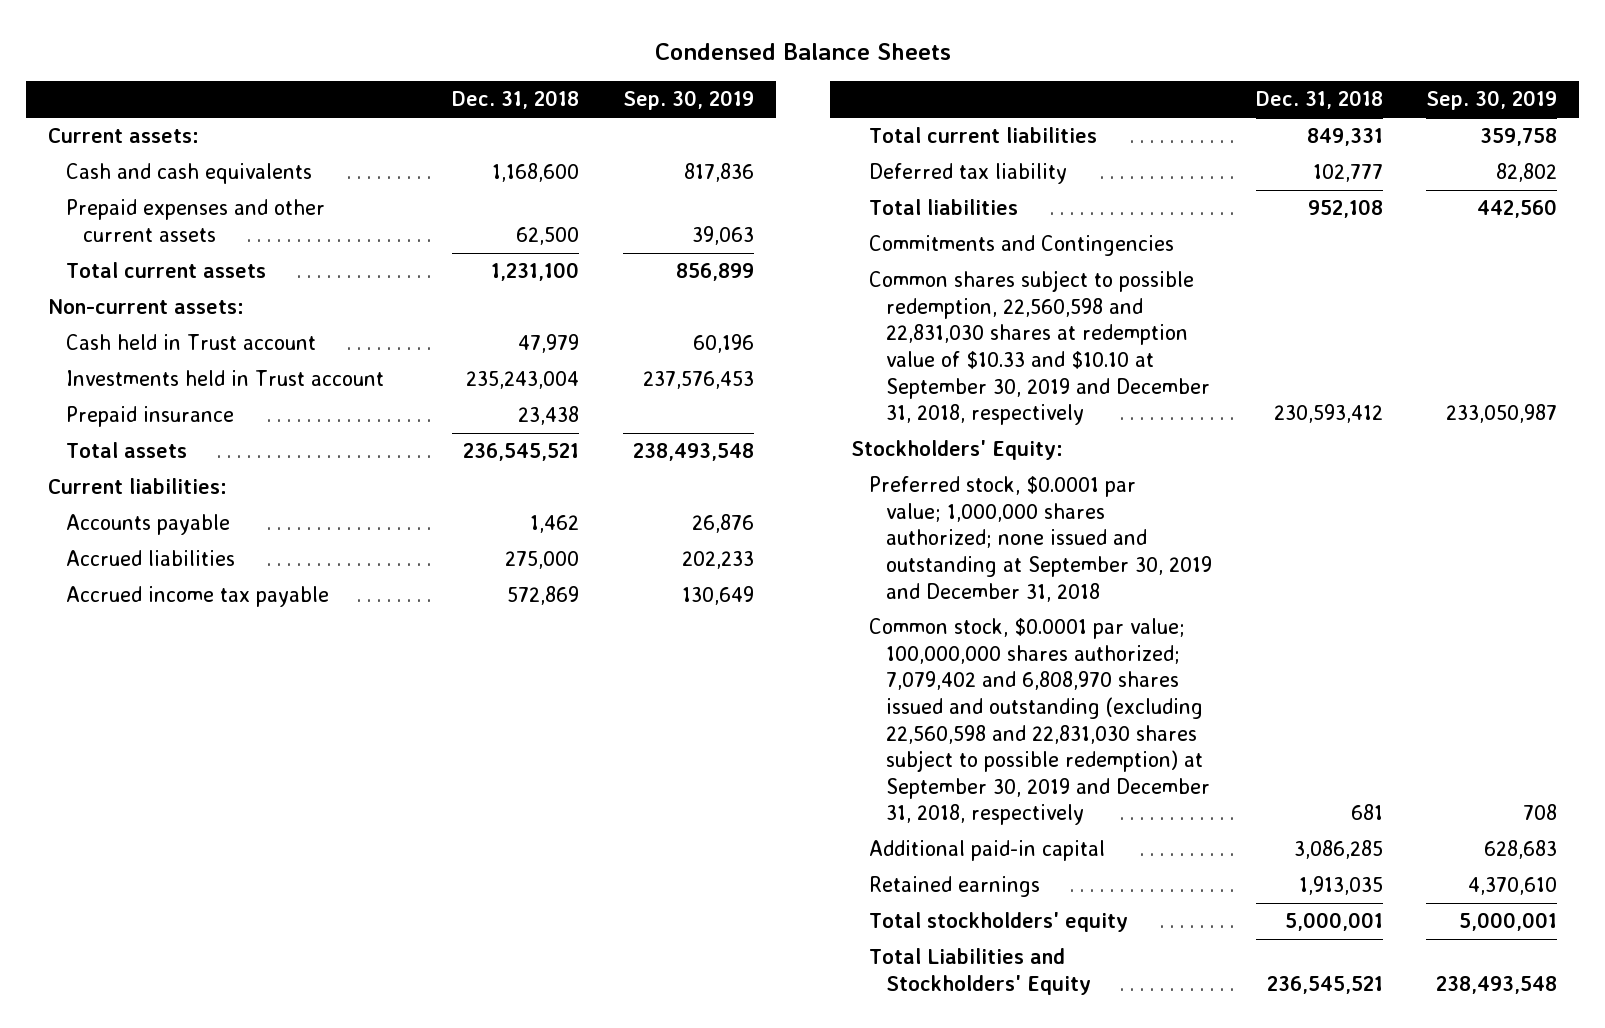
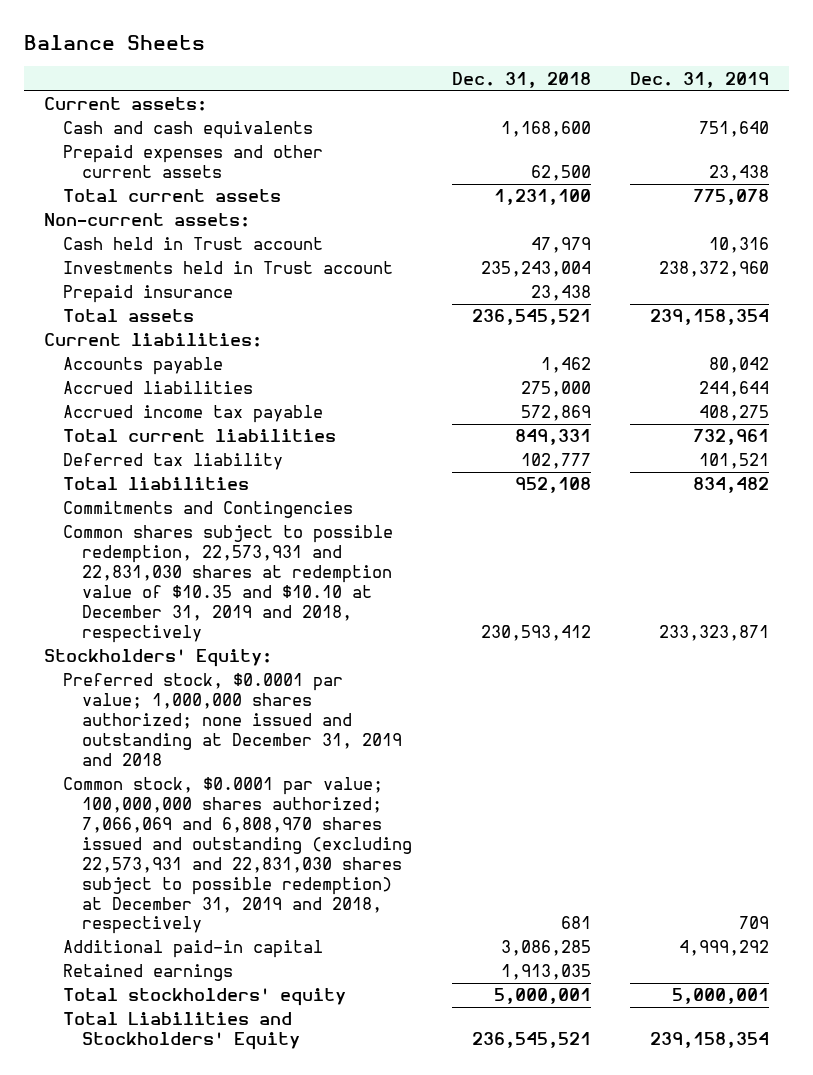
[654,42,951,60] Condensed Balance Sheets -> [24,34,206,50] Balance Sheets
[623,90,755,111] Sep. 30, 2019 -> none
none -> [630,71,770,88] Dec. 31, 2019
[868,270,1210,426] Common shares subject to possible redemption, 22,560,598 and 22,831,030 shares at redemption value of $10.33 and $10.10 at September 30, 2019 and December 31, 2018, respectively -> [63,525,394,643] Common shares subject to possible redemption, 22,573,931 and 22,831,030 shares at redemption value of $10.35 and $10.10 at December 31, 2019 and 2018, respectively
[868,476,1212,602] Preferred stock, $0.0001 par value; 1,000,000 shares authorized; none issued and outstanding at September 30, 2019 and December 31, 2018 -> [63,673,403,766] Preferred stock, $0.0001 par value; 1,000,000 shares authorized; none issued and outstanding at December 31, 2019 and 2018
[868,618,1210,826] Common stock, $0.0001 par value; 100,000,000 shares authorized; 7,079,402 and 6,808,970 shares issued and outstanding (excluding 22,560,598 and 22,831,030 shares subject to possible redemption) at September 30, 2019 and December 31, 2018, respectively -> [63,777,413,935] Common stock, $0.0001 par value; 100,000,000 shares authorized; 7,066,069 and 6,808,970 shares issued and outstanding (excluding 22,573,931 and 22,831,030 shares subject to possible redemption) at December 31, 2019 and 2018, respectively

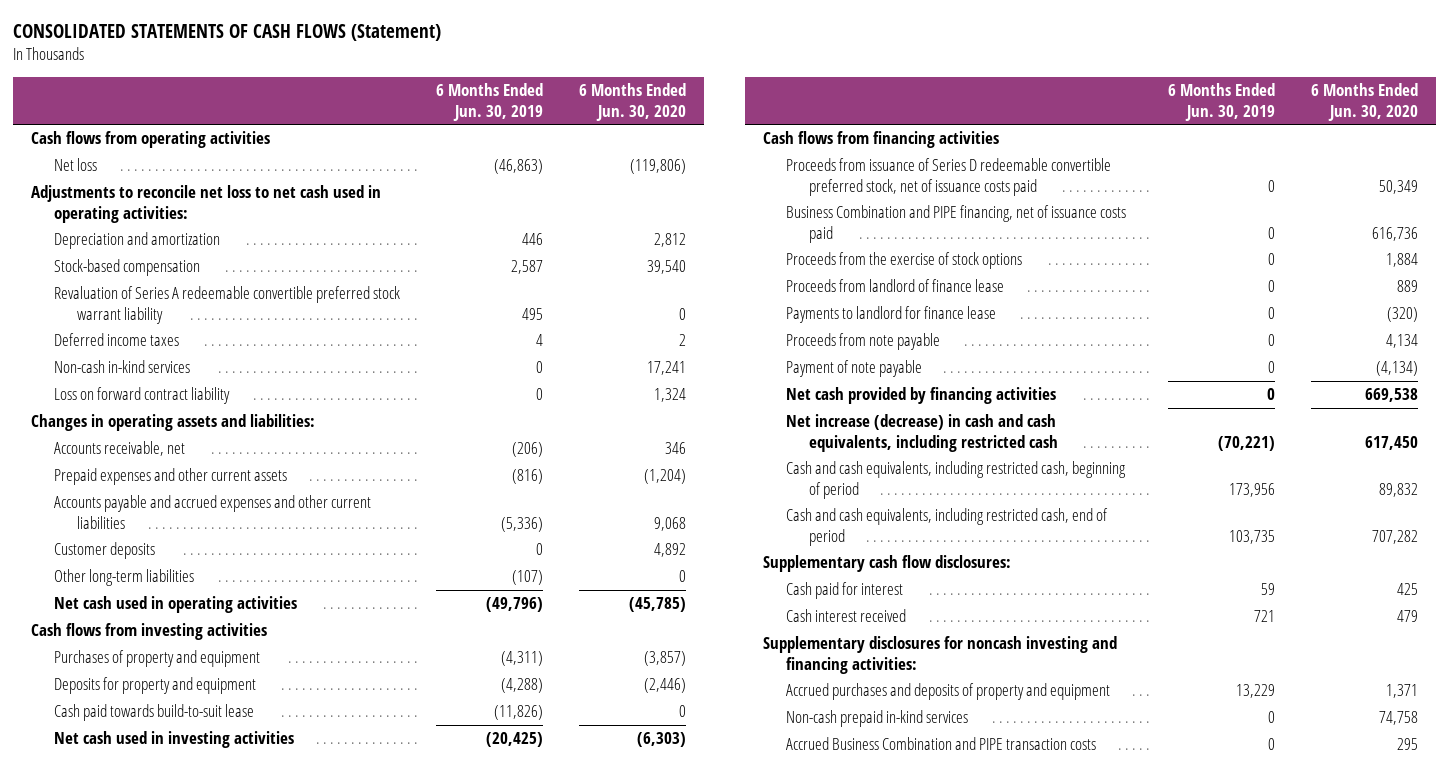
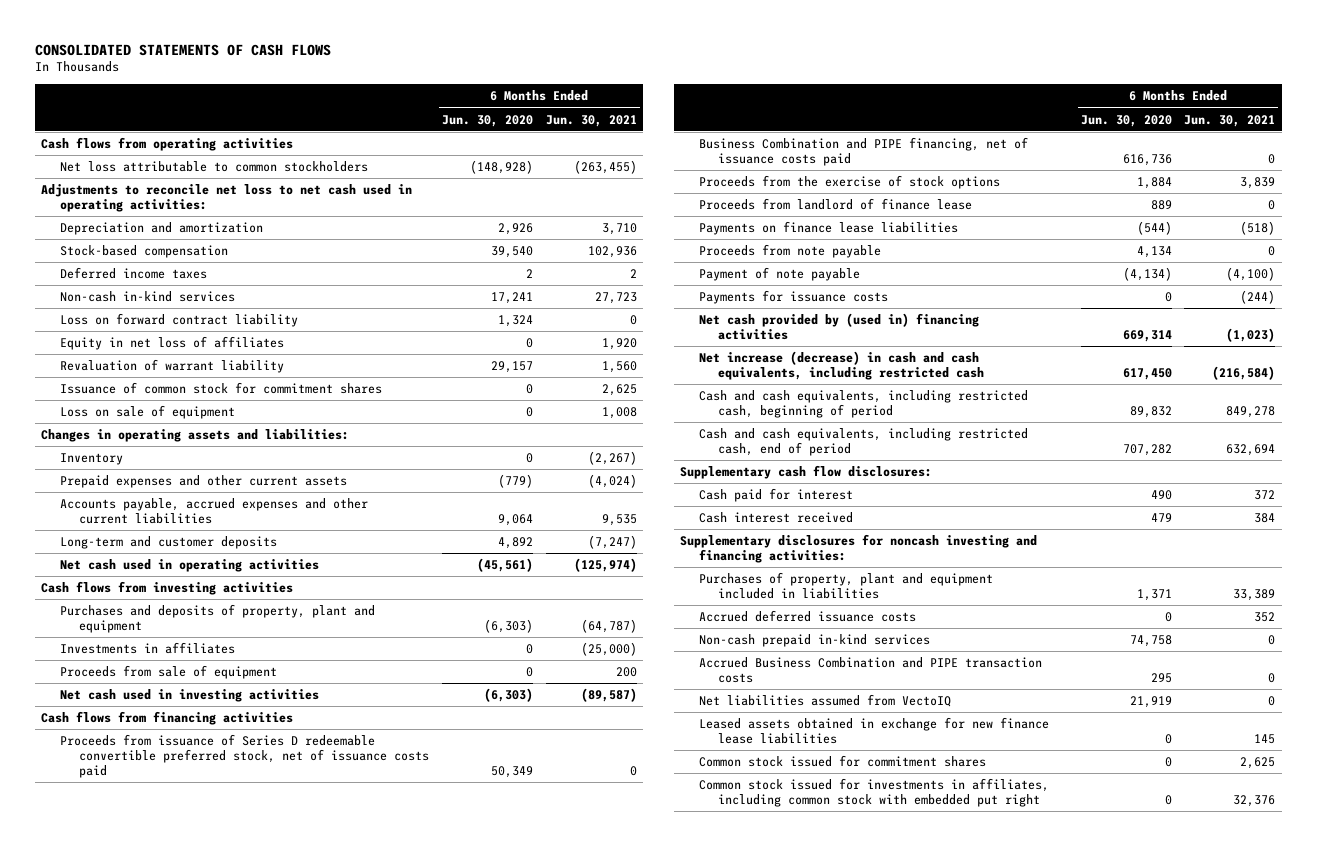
[13,24,442,42] CONSOLIDATED STATEMENTS OF CASH FLOWS (Statement) -> [35,43,332,56] CONSOLIDATED STATEMENTS OF CASH FLOWS
[436,82,544,121] 6 Months Ended Jun. 30, 2019 -> none
none -> [545,114,637,127] Jun. 30, 2021
[54,158,98,172] Net loss -> [60,161,369,173] Net loss attributable to common stockholders
[630,159,687,175] (119,806) -> [469,160,533,175] (148,928)
[654,233,687,248] 2,812 -> [497,223,533,236] 2,926
[54,286,401,324] Revaluation of Series A redeemable convertible preferred stock warrant liability -> none
none -> [60,336,285,351] Equity in net loss of affiliates
none -> [60,359,285,374] Revaluation of warrant liability
none -> [60,382,383,395] Issuance of common stock for commitment shares
none -> [60,405,236,420] Loss on sale of equipment
[54,441,186,457] Accounts receivable, net -> none
[54,569,195,587] Other long-term liabilities -> none
none -> [60,453,124,466] Inventory
[644,469,687,485] (1,204) -> [497,474,533,489] (779)
[54,495,372,529] Accounts payable and accrued expenses and other current liabilities -> [60,498,369,525] Accounts payable, accrued expenses and other current liabilities
[654,516,687,531] 9,068 -> [497,514,533,527] 9,064
[54,542,156,560] Customer deposits -> [60,536,278,550] Long-term and customer deposits
[629,597,687,613] (45,785) -> [476,558,533,573] (45,561)
[54,677,257,695] Deposits for property and equipment -> none
[54,704,255,722] Cash paid towards build-to-suit lease -> none
[54,650,261,668] Purchases of property and equipment -> [60,604,376,634] Purchases and deposits of property, plant and equipment
[644,651,687,667] (3,857) -> [483,619,533,634] (6,303)
none -> [60,642,236,655] Investments in affiliates
none -> [60,665,278,680] Proceeds from sale of equipment
[785,306,996,324] Payments to landlord for finance lease -> none
none -> [699,221,959,236] Payments on finance lease liabilities
none -> [699,290,889,305] Payments for issuance costs
[785,387,1056,405] Net cash provided by financing activities -> [699,313,980,341] Net cash provided by (used in) financing activities
[1364,388,1418,403] 669,538 -> [1122,330,1172,343] 669,314
[1396,583,1418,596] 425 -> [1150,490,1172,501] 490
[785,683,1110,701] Accrued purchases and deposits of property and equipment -> [699,572,994,600] Purchases of property, plant and equipment included in liabilities
none -> [699,610,917,623] Accrued deferred issuance costs
none -> [699,694,952,708] Net liabilities assumed from VectoIQ
none -> [699,717,1050,745] Leased assets obtained in exchange for new finance lease liabilities
none -> [699,755,987,768] Common stock issued for commitment shares
none -> [699,778,1050,808] Common stock issued for investments in affiliates, including common stock with embedded put right

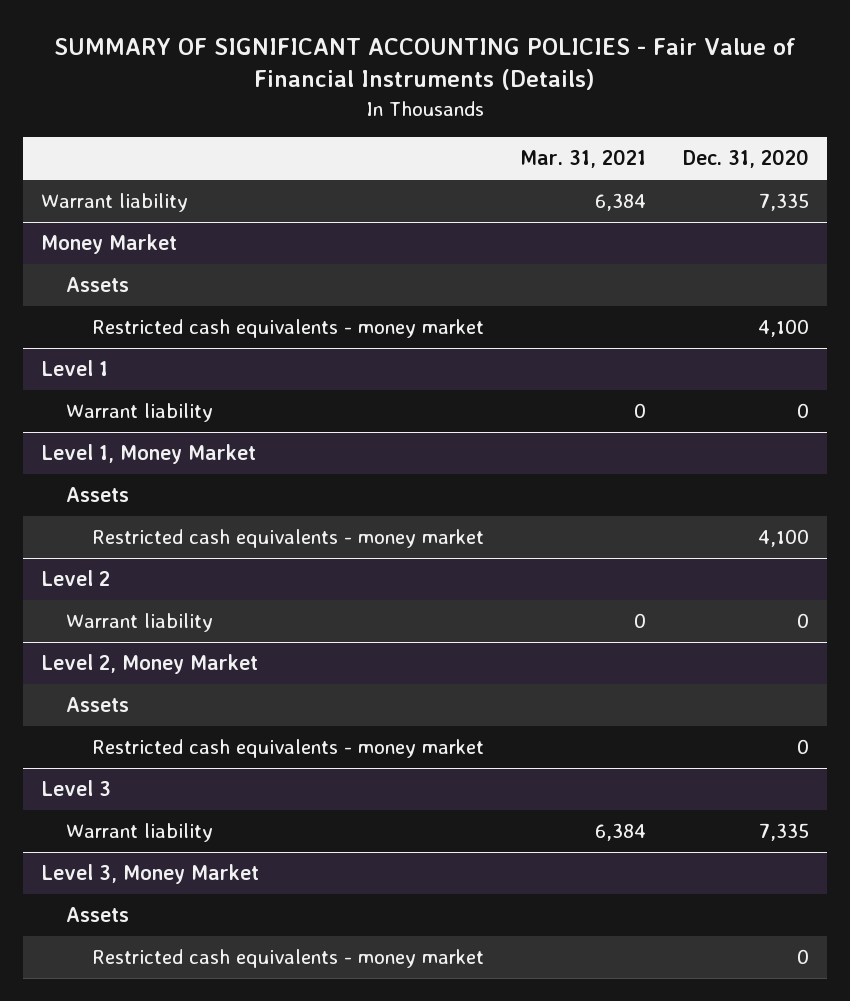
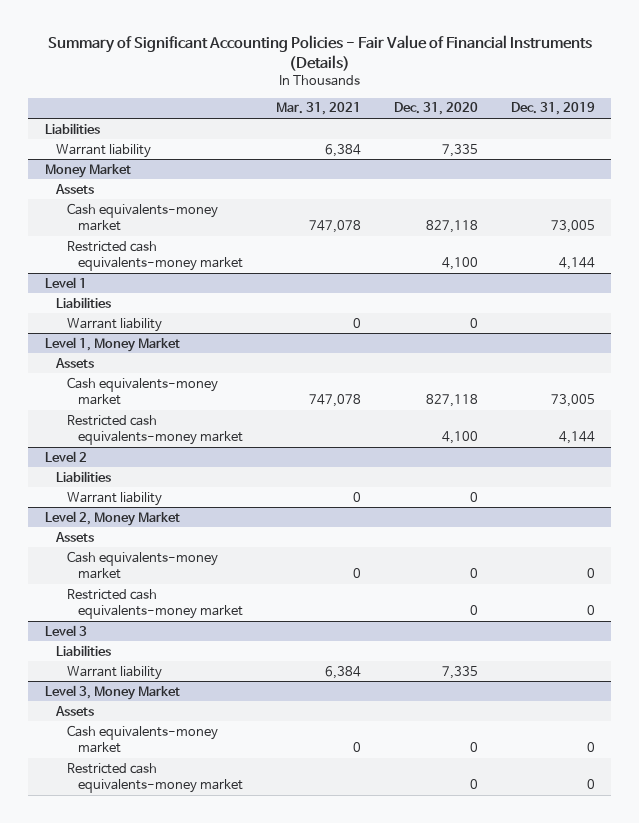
[53,38,796,91] SUMMARY OF SIGNIFICANT ACCOUNTING POLICIES - Fair Value of Financial Instruments (Details) -> [47,34,592,71] Summary of Significant Accounting Policies - Fair Value of Financial Instruments (Details)
none -> [510,102,595,116] Dec. 31, 2019
none -> [44,122,100,134] Liabilities
none -> [67,202,219,232] Cash equivalents-money market
[91,319,484,339] Restricted cash equivalents - money market -> [67,240,244,272] Restricted cash equivalents-money market
none -> [55,296,111,308] Liabilities
none -> [67,376,219,406] Cash equivalents-money market
[91,529,484,549] Restricted cash equivalents - money market -> [67,414,244,446] Restricted cash equivalents-money market
none -> [55,470,111,482] Liabilities
none -> [67,550,219,580] Cash equivalents-money market
[91,739,484,759] Restricted cash equivalents - money market -> [67,588,244,620] Restricted cash equivalents-money market
none -> [55,644,111,656] Liabilities
none -> [67,724,219,754] Cash equivalents-money market
[91,949,484,969] Restricted cash equivalents - money market -> [67,762,244,794] Restricted cash equivalents-money market

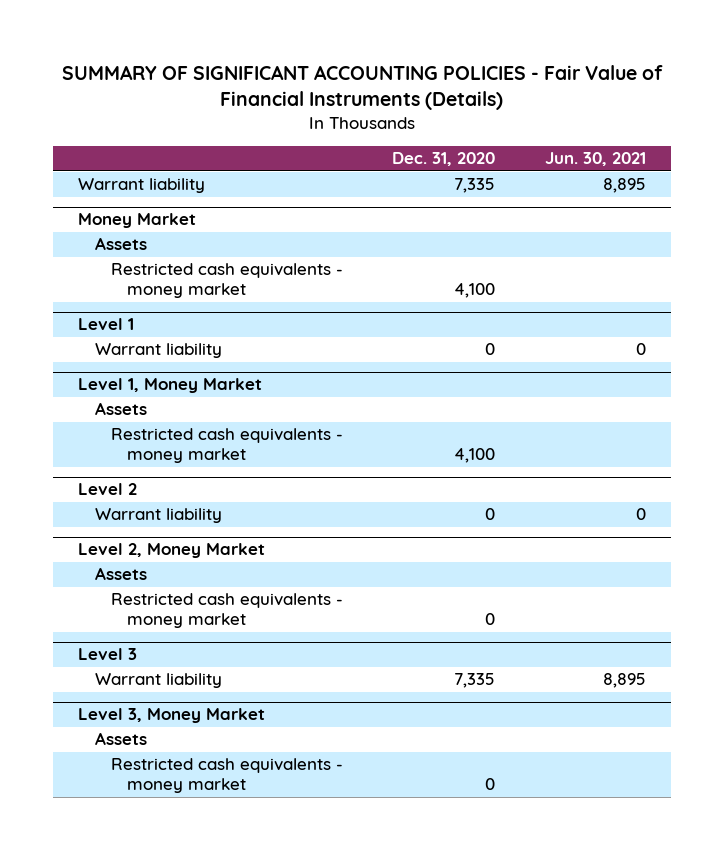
[47,34,592,71] Summary of Significant Accounting Policies - Fair Value of Financial Instruments (Details) -> [62,64,664,111] SUMMARY OF SIGNIFICANT ACCOUNTING POLICIES - Fair Value of Financial Instruments (Details)
[276,102,362,116] Mar. 31, 2021 -> none
[510,102,595,116] Dec. 31, 2019 -> none
none -> [544,152,646,167] Jun. 30, 2021
[44,122,100,134] Liabilities -> none
[67,202,219,232] Cash equivalents-money market -> none
[67,240,244,272] Restricted cash equivalents-money market -> [110,263,343,299] Restricted cash equivalents - money market
[55,296,111,308] Liabilities -> none
[67,376,219,406] Cash equivalents-money market -> none
[67,414,244,446] Restricted cash equivalents-money market -> [110,428,343,464] Restricted cash equivalents - money market
[55,470,111,482] Liabilities -> none
[67,550,219,580] Cash equivalents-money market -> none
[67,588,244,620] Restricted cash equivalents-money market -> [110,593,343,629] Restricted cash equivalents - money market
[55,644,111,656] Liabilities -> none
[67,724,219,754] Cash equivalents-money market -> none
[67,762,244,794] Restricted cash equivalents-money market -> [110,758,343,794] Restricted cash equivalents - money market

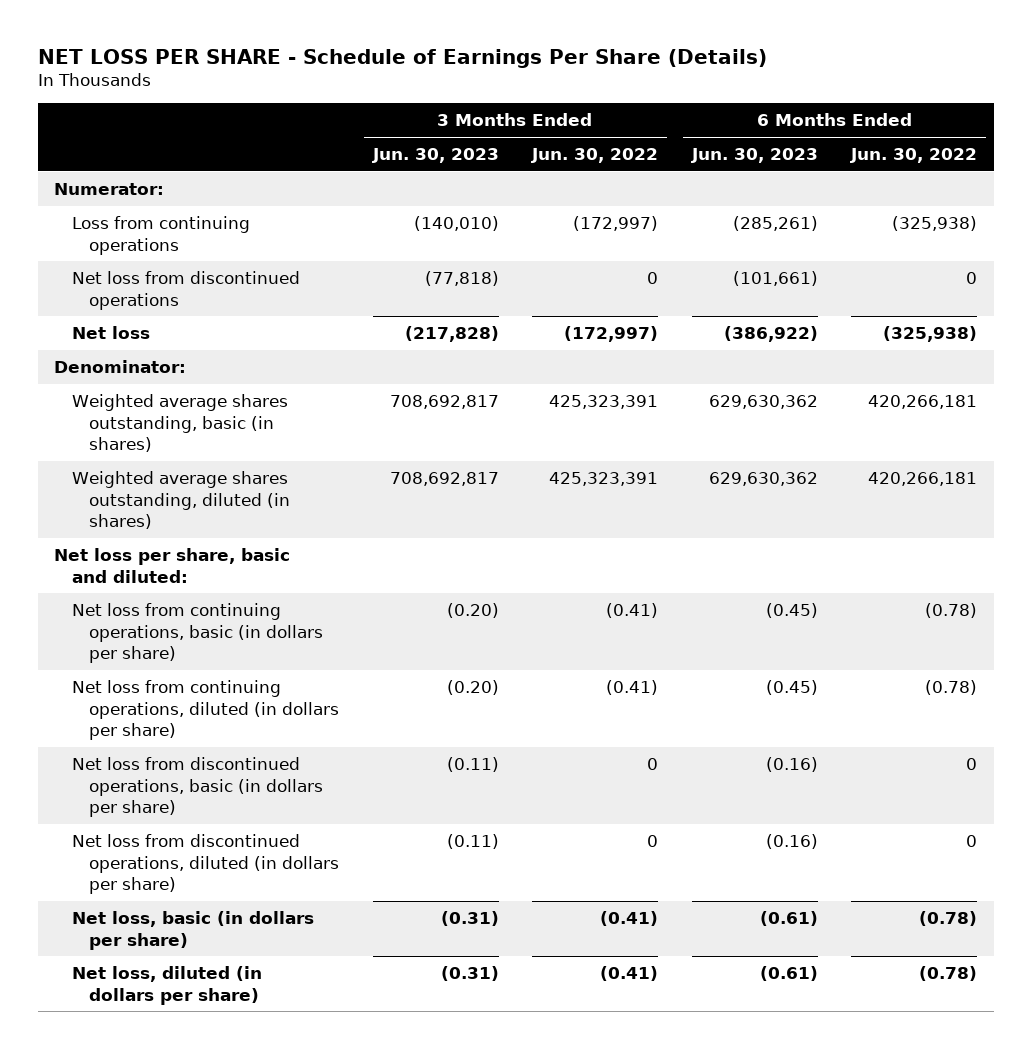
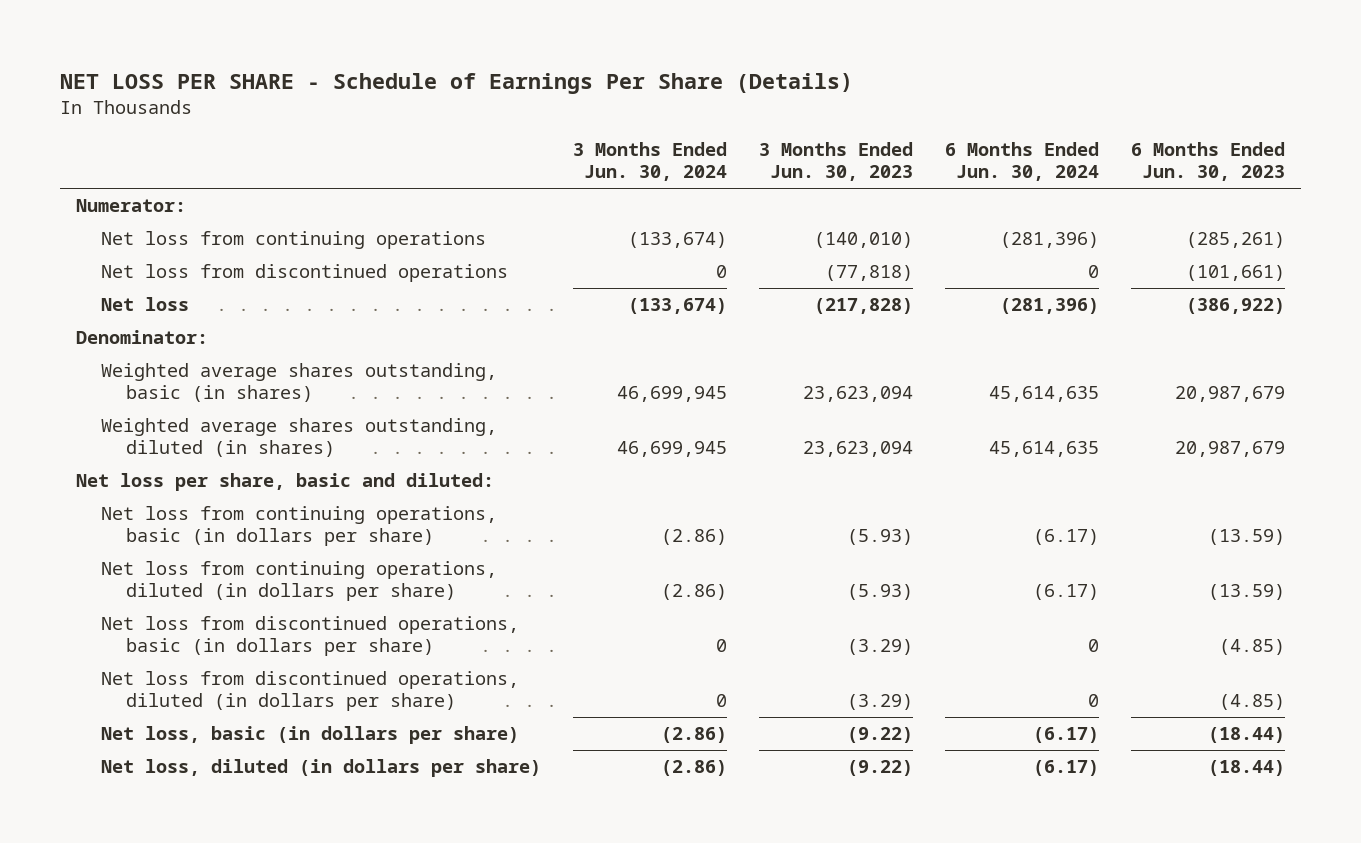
[531,148,659,164] Jun. 30, 2022 -> none
[850,148,978,164] Jun. 30, 2022 -> none
none -> [573,142,728,182] 3 Months Ended Jun. 30, 2024
none -> [944,142,1099,182] 6 Months Ended Jun. 30, 2024
[71,216,250,255] Loss from continuing operations -> [101,231,487,250] Net loss from continuing operations
[389,395,499,410] 708,692,817 -> [803,386,914,403] 23,623,094
[708,395,818,410] 629,630,362 -> [1174,386,1285,403] 20,987,679
[389,472,499,487] 708,692,817 -> [803,441,914,458] 23,623,094
[708,472,818,487] 629,630,362 -> [1174,441,1285,458] 20,987,679
[446,603,499,619] (0.20) -> [847,529,914,546] (5.93)
[765,603,818,619] (0.45) -> [1207,529,1285,546] (13.59)
[446,680,499,696] (0.20) -> [847,584,914,601] (5.93)
[765,680,818,696] (0.45) -> [1207,584,1285,601] (13.59)
[446,757,499,773] (0.11) -> [847,639,914,656] (3.29)
[765,757,818,773] (0.16) -> [1218,639,1285,656] (4.85)
[446,834,499,850] (0.11) -> [847,694,914,711] (3.29)
[765,834,818,850] (0.16) -> [1218,694,1285,711] (4.85)
[440,911,499,927] (0.31) -> [847,727,914,744] (9.22)
[759,911,818,927] (0.61) -> [1207,727,1285,744] (18.44)
[440,966,499,982] (0.31) -> [847,760,914,777] (9.22)
[759,966,818,982] (0.61) -> [1207,760,1285,777] (18.44)

